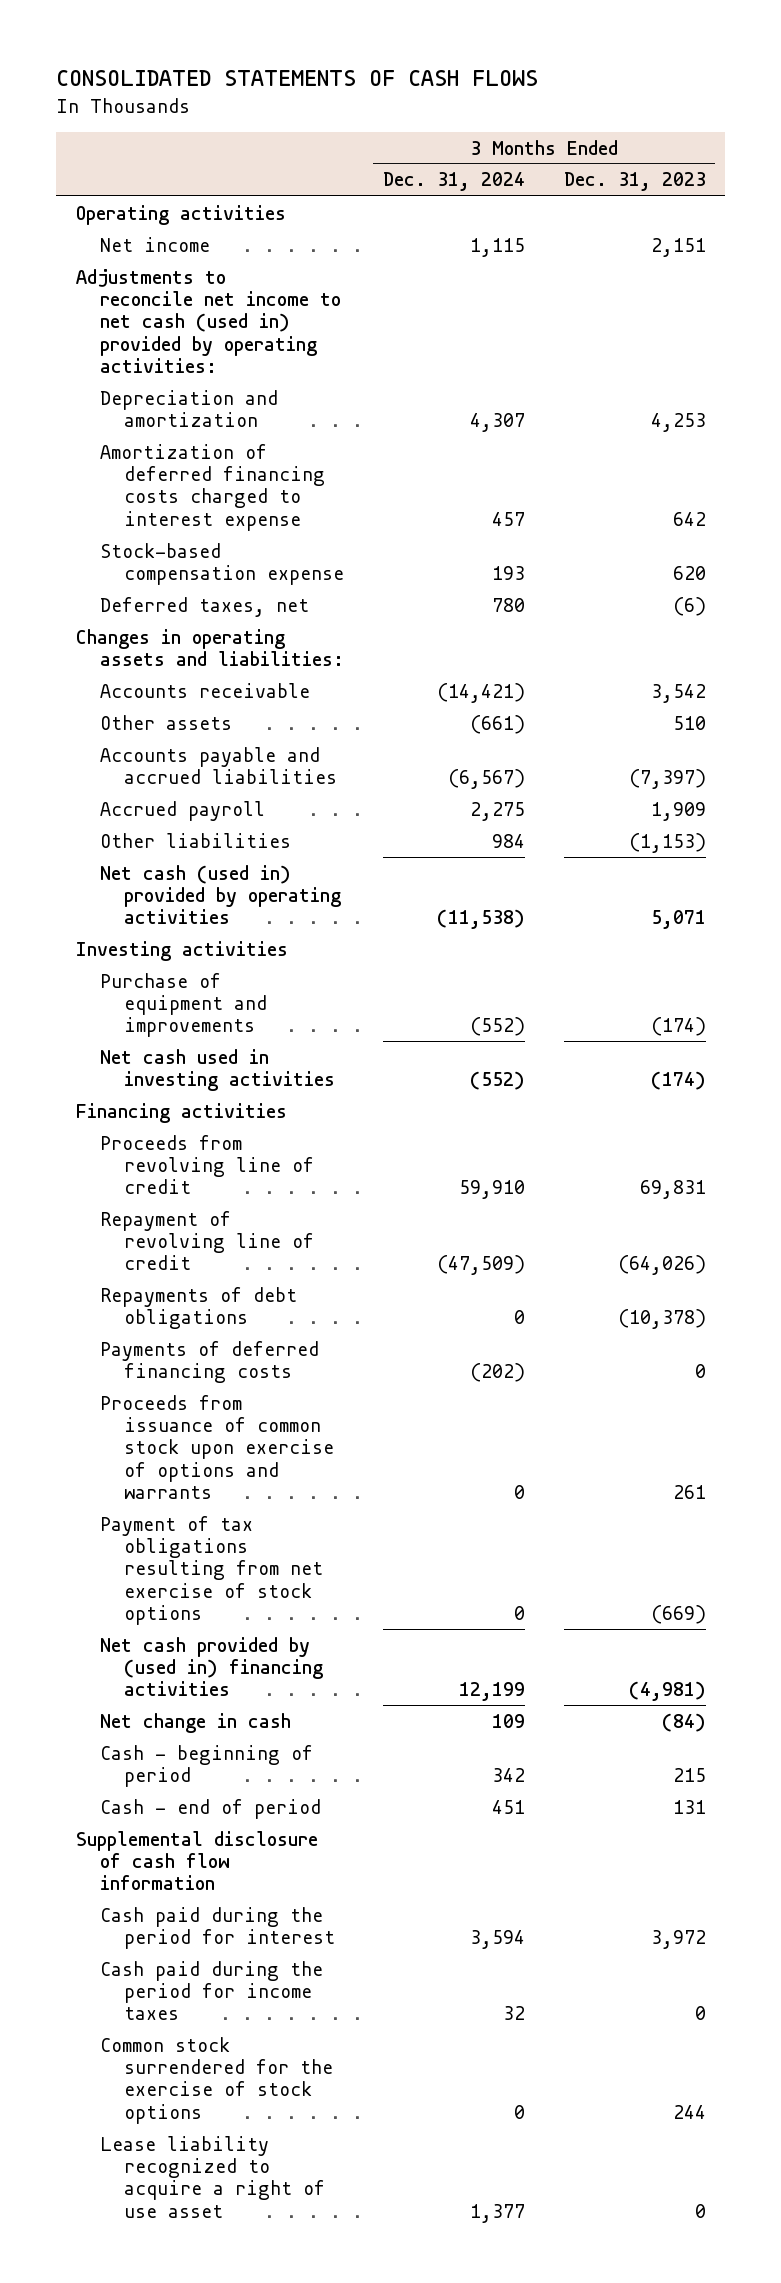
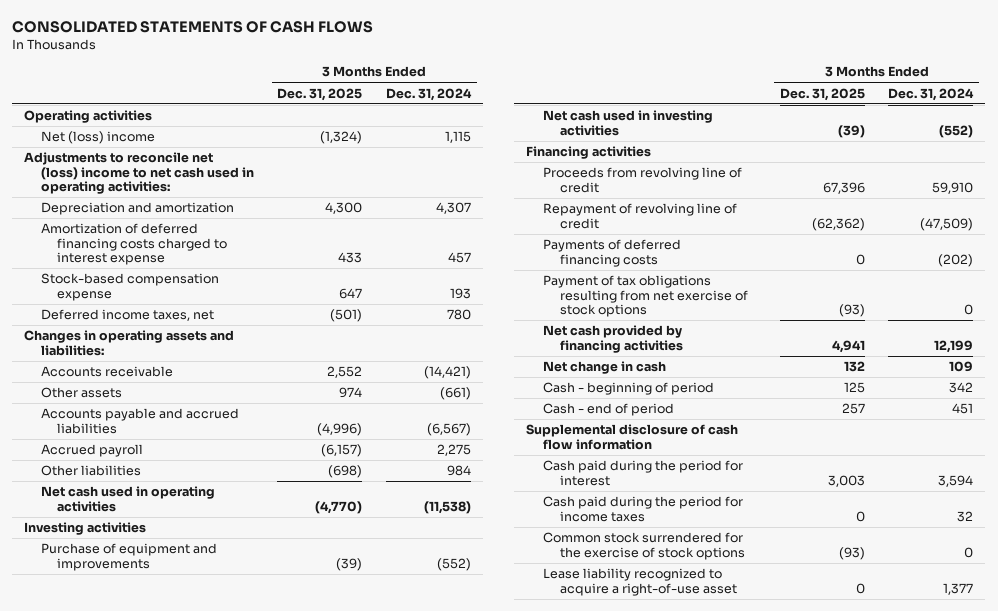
[563,172,706,192] Dec. 31, 2023 -> none
none -> [277,87,363,101] Dec. 31, 2025
[99,236,210,252] Net income -> [40,131,155,145] Net (loss) income
[75,268,341,374] Adjustments to reconcile net income to net cash (used in) provided by operating activities: -> [24,152,254,195] Adjustments to reconcile net (loss) income to net cash used in operating activities:
[99,596,309,617] Deferred taxes, net -> [40,309,214,322] Deferred income taxes, net
[99,864,342,925] Net cash (used in) provided by operating activities -> [40,486,215,512] Net cash used in operating activities
[99,1286,297,1329] Repayments of debt obligations -> none
[99,1394,335,1500] Proceeds from issuance of common stock upon exercise of options and warrants -> none
[99,1636,324,1697] Net cash provided by (used in) financing activities -> [543,325,683,353] Net cash provided by financing activities
[99,2135,326,2218] Lease liability recognized to acquire a right of use asset -> [543,568,737,596] Lease liability recognized to acquire a right-of-use asset

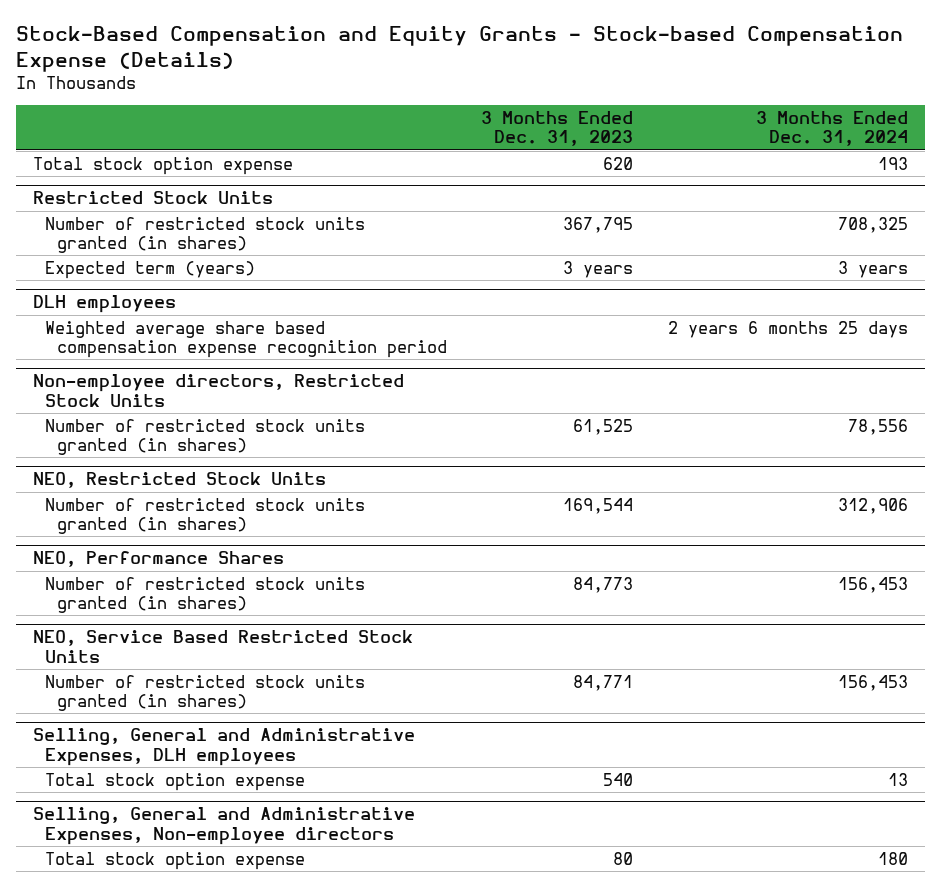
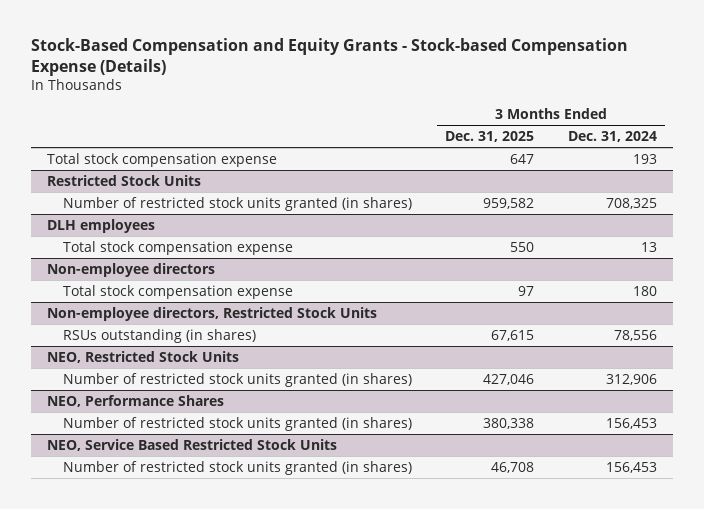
[481,110,634,147] 3 Months Ended Dec. 31, 2023 -> none
none -> [445,130,535,142] Dec. 31, 2025
[32,156,293,175] Total stock option expense -> [47,152,278,167] Total stock compensation expense
[44,260,255,279] Expected term (years) -> none
[44,320,447,359] Weighted average share based compensation expense recognition period -> none
none -> [62,240,293,255] Total stock compensation expense
none -> [47,262,216,277] Non-employee directors
none -> [62,284,293,299] Total stock compensation expense
[44,418,365,456] Number of restricted stock units granted (in shares) -> [62,328,256,343] RSUs outstanding (in shares)
[32,728,415,766] Selling, General and Administrative Expenses, DLH employees -> none
[44,772,305,791] Total stock option expense -> none
[32,807,415,845] Selling, General and Administrative Expenses, Non-employee directors -> none
[44,851,305,870] Total stock option expense -> none

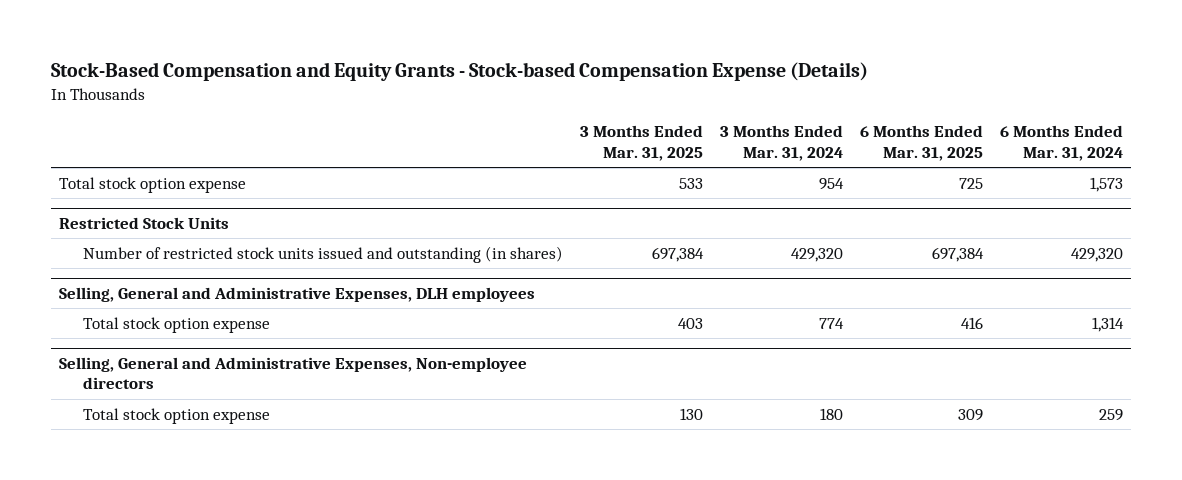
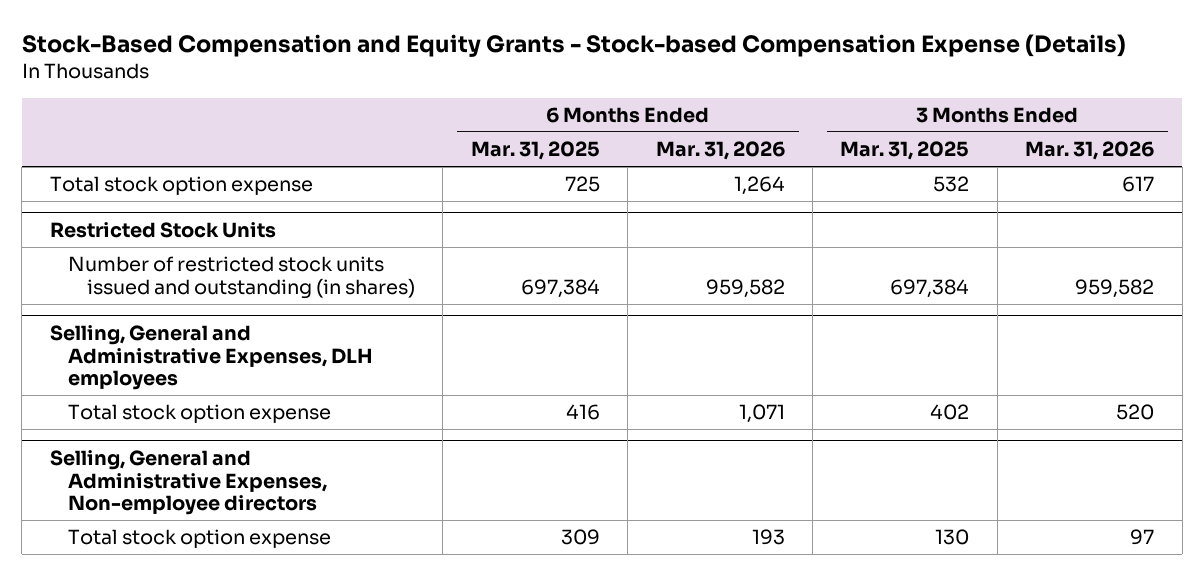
[720,125,844,161] 3 Months Ended Mar. 31, 2024 -> none
[999,125,1123,161] 6 Months Ended Mar. 31, 2024 -> none
none -> [655,141,785,161] Mar. 31, 2026
none -> [1025,141,1155,161] Mar. 31, 2026
[679,177,704,189] 533 -> [933,176,970,193] 532
[678,317,704,329] 403 -> [930,404,970,421] 402

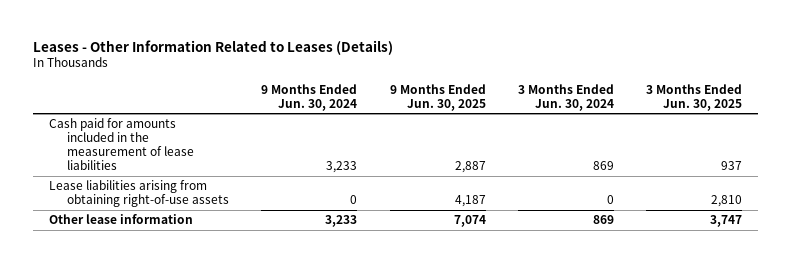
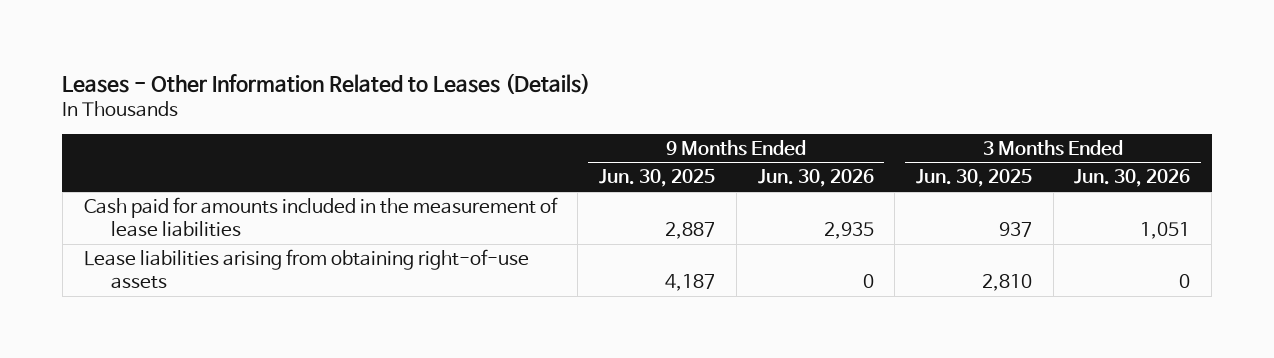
[261,83,358,111] 9 Months Ended Jun. 30, 2024 -> none
[517,83,614,111] 3 Months Ended Jun. 30, 2024 -> none
none -> [757,169,874,188] Jun. 30, 2026
none -> [1074,169,1191,188] Jun. 30, 2026
[49,214,194,225] Other lease information -> none

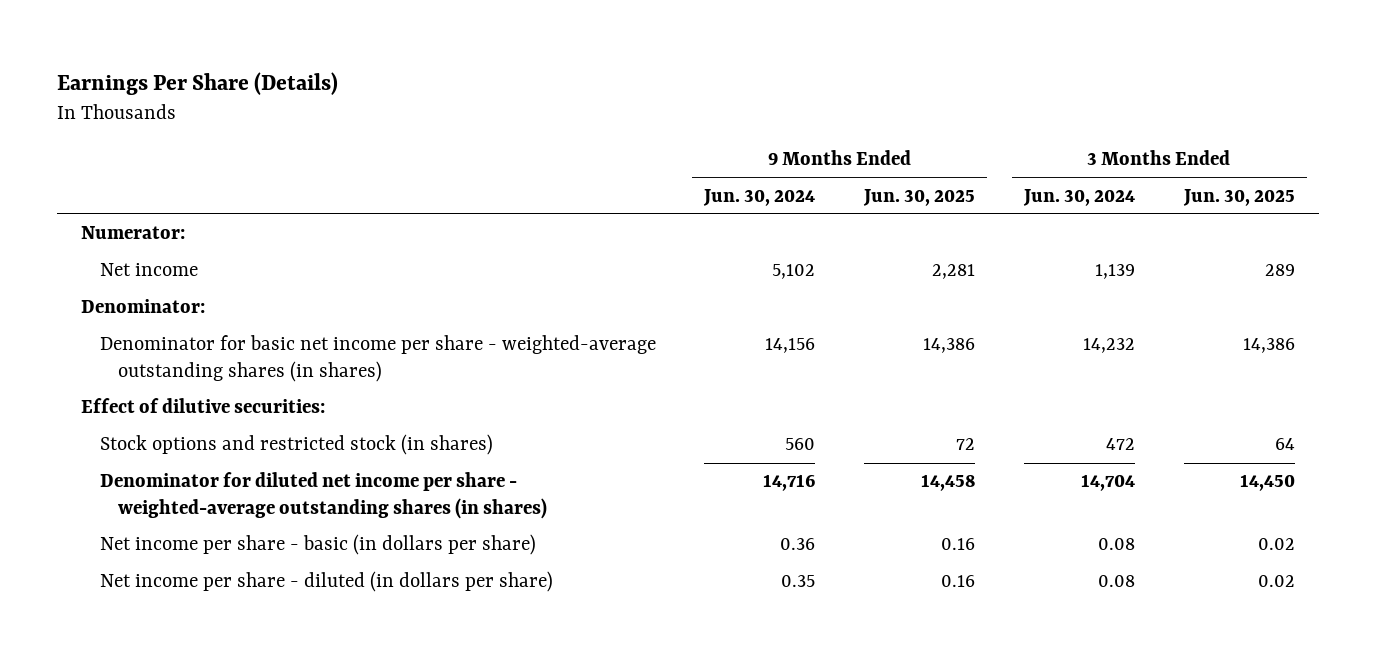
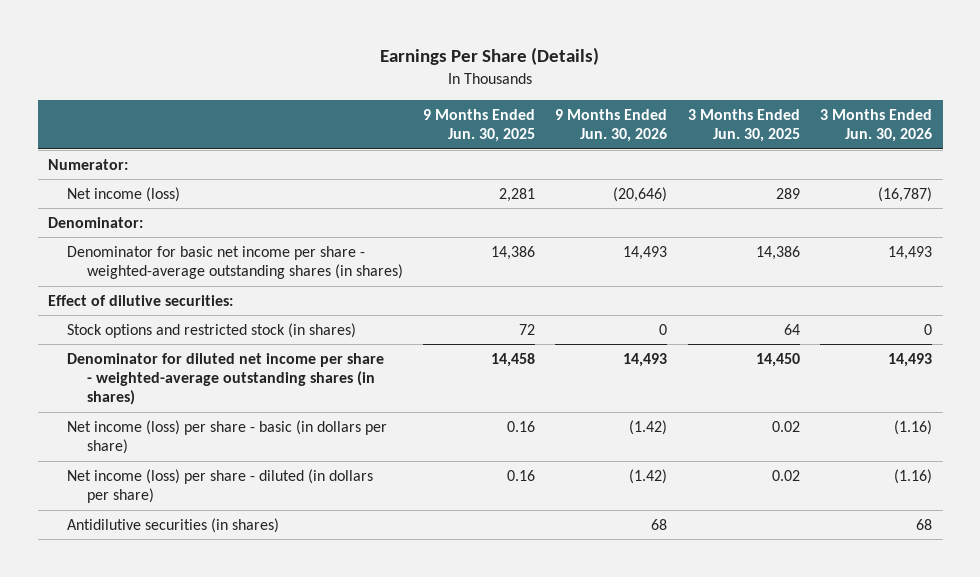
[703,188,816,206] Jun. 30, 2024 -> none
[1022,188,1135,206] Jun. 30, 2024 -> none
none -> [555,108,668,143] 9 Months Ended Jun. 30, 2026
none -> [820,108,933,143] 3 Months Ended Jun. 30, 2026
[99,263,198,277] Net income -> [67,186,181,202] Net income (loss)
[99,534,536,556] Net income per share - basic (in dollars per share) -> [67,419,388,455] Net income (loss) per share - basic (in dollars per share)
[99,571,553,593] Net income per share - diluted (in dollars per share) -> [67,468,374,504] Net income (loss) per share - diluted (in dollars per share)
none -> [67,517,280,533] Antidilutive securities (in shares)

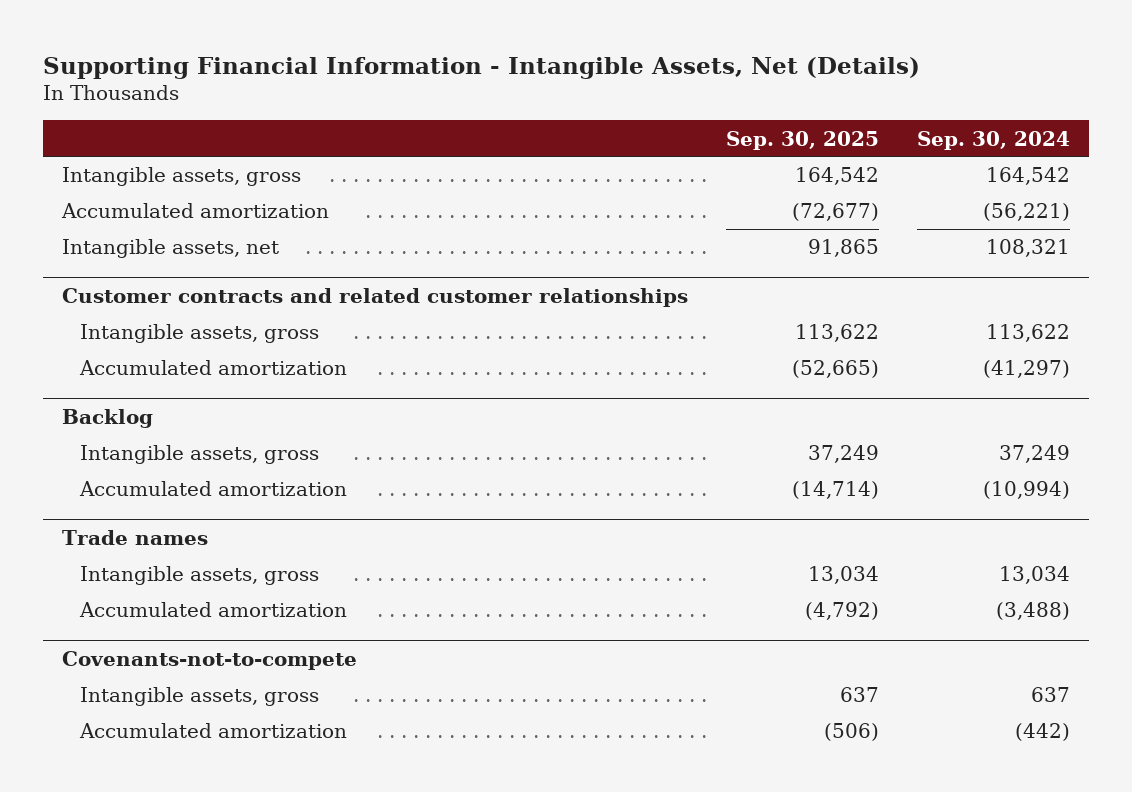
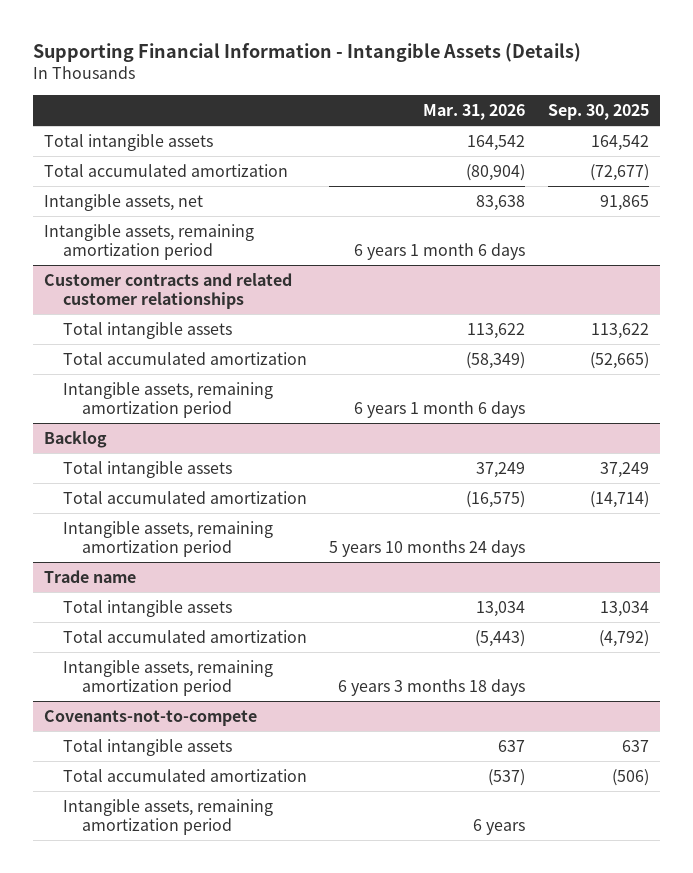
[42,56,920,79] Supporting Financial Information - Intangible Assets, Net (Details) -> [33,42,582,62] Supporting Financial Information - Intangible Assets (Details)
[916,130,1070,150] Sep. 30, 2024 -> none
none -> [423,103,526,120] Mar. 31, 2026
[61,167,301,187] Intangible assets, gross -> [44,133,214,151] Total intangible assets
[60,203,329,219] Accumulated amortization -> [44,163,289,177] Total accumulated amortization
none -> [44,223,255,260] Intangible assets, remaining amortization period
[79,324,319,344] Intangible assets, gross -> [62,321,232,339] Total intangible assets
[78,360,347,376] Accumulated amortization -> [62,351,307,365] Total accumulated amortization
none -> [62,381,273,418] Intangible assets, remaining amortization period
[79,445,319,465] Intangible assets, gross -> [62,460,232,478] Total intangible assets
[78,481,347,497] Accumulated amortization -> [62,490,307,504] Total accumulated amortization
none -> [62,520,273,557] Intangible assets, remaining amortization period
[61,530,208,546] Trade names -> [44,569,137,583] Trade name
[79,566,319,586] Intangible assets, gross -> [62,599,232,617] Total intangible assets
[78,602,347,618] Accumulated amortization -> [62,629,307,643] Total accumulated amortization
none -> [62,659,273,696] Intangible assets, remaining amortization period
[79,687,319,707] Intangible assets, gross -> [62,738,232,756] Total intangible assets
[78,723,347,739] Accumulated amortization -> [62,768,307,782] Total accumulated amortization
none -> [62,798,273,835] Intangible assets, remaining amortization period

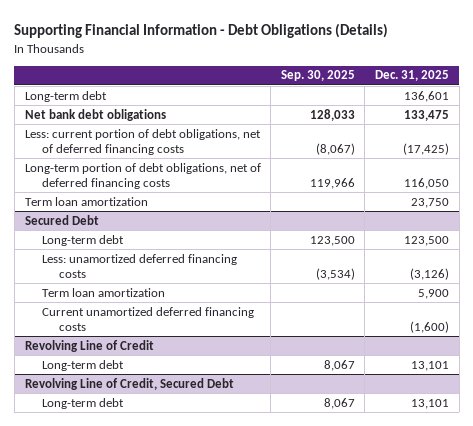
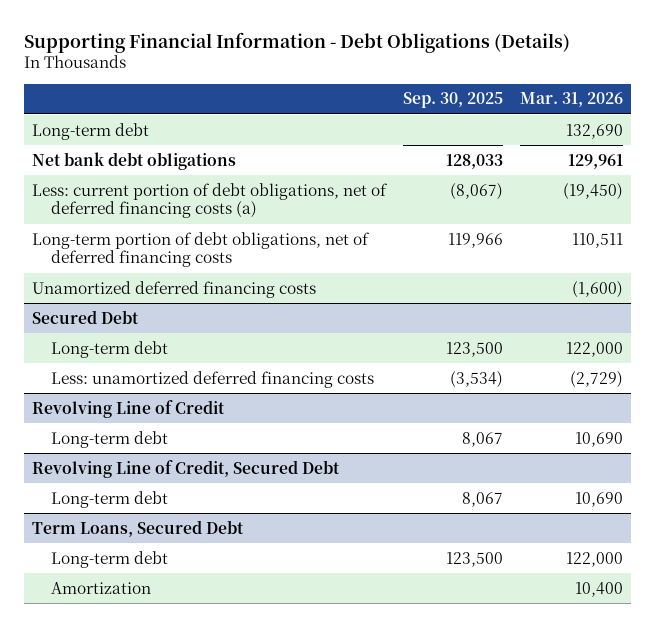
[374,70,449,82] Dec. 31, 2025 -> none
none -> [519,92,623,108] Mar. 31, 2026
[24,128,261,155] Less: current portion of debt obligations, net of deferred financing costs -> [32,182,389,219] Less: current portion of debt obligations, net of deferred financing costs (a)
[24,196,148,206] Term loan amortization -> none
none -> [32,280,317,298] Unamortized deferred financing costs
[41,287,165,297] Term loan amortization -> none
[41,306,254,331] Current unamortized deferred financing costs -> none
none -> [32,519,245,537] Term Loans, Secured Debt
none -> [51,550,169,568] Long-term debt
none -> [51,581,152,594] Amortization

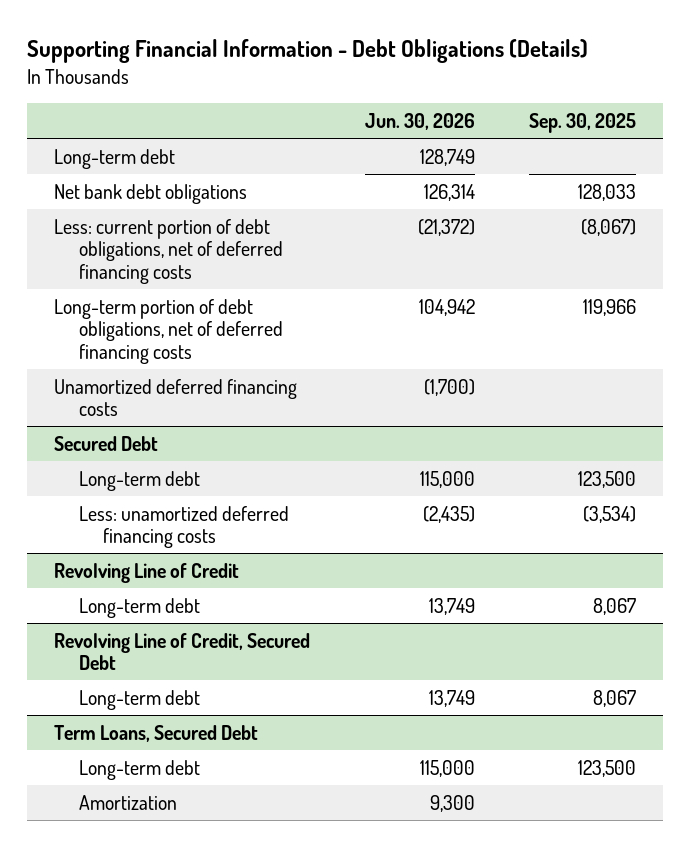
[519,92,623,108] Mar. 31, 2026 -> none
none -> [364,112,475,130] Jun. 30, 2026
[32,182,389,219] Less: current portion of debt obligations, net of deferred financing costs (a) -> [54,218,283,284] Less: current portion of debt obligations, net of deferred financing costs

